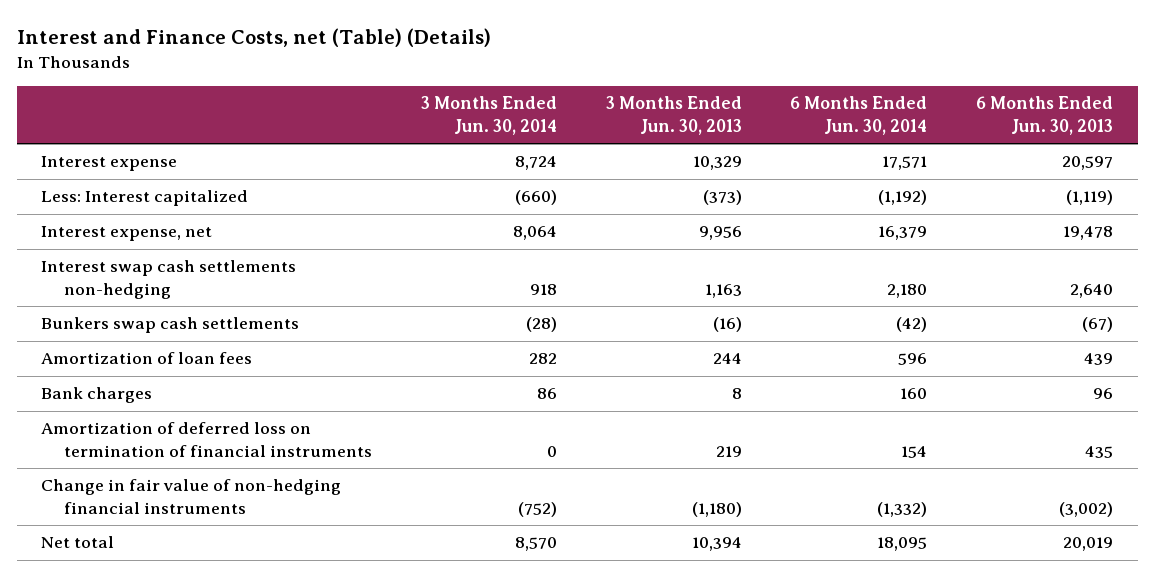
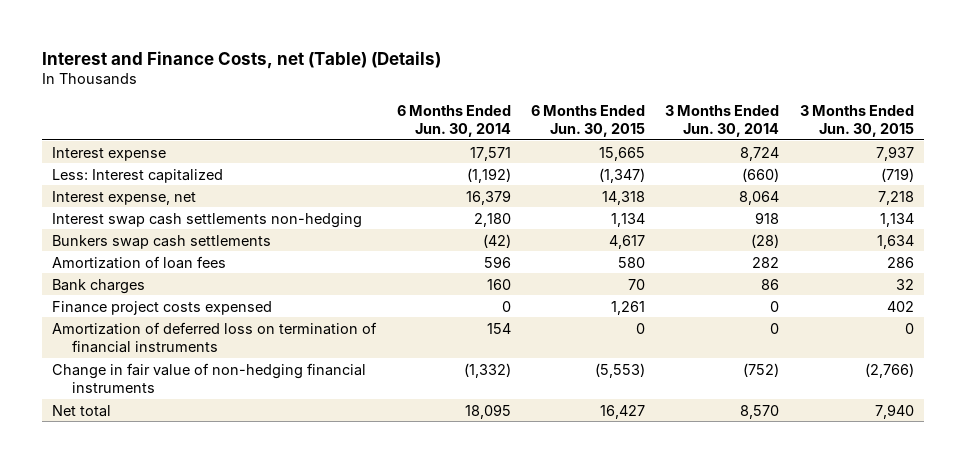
[605,96,742,136] 3 Months Ended Jun. 30, 2013 -> none
[976,96,1114,136] 6 Months Ended Jun. 30, 2013 -> none
none -> [530,104,645,138] 6 Months Ended Jun. 30, 2015
none -> [799,104,914,138] 3 Months Ended Jun. 30, 2015
none -> [52,300,273,315] Finance project costs expensed

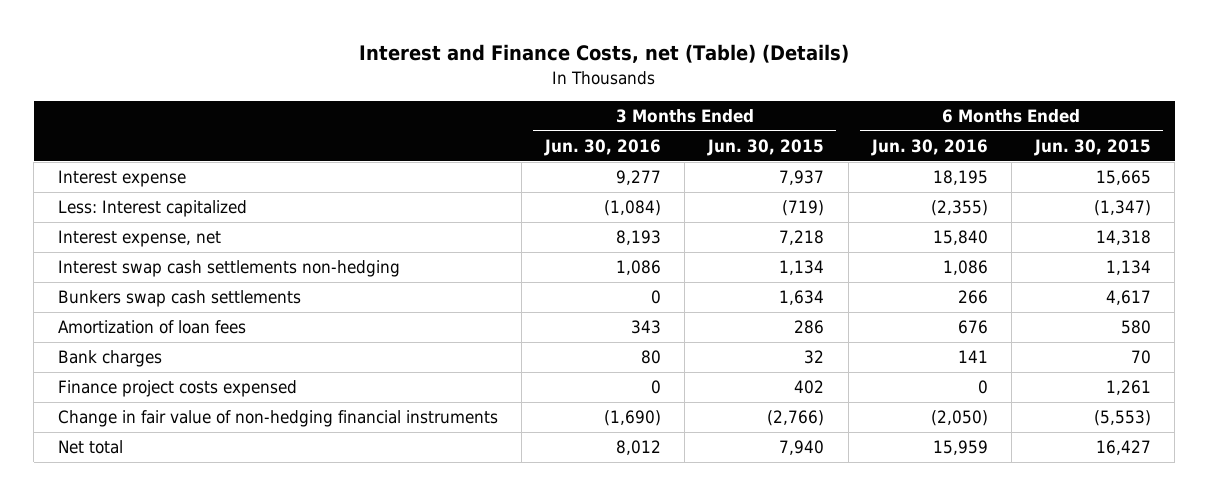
[396,104,511,138] 6 Months Ended Jun. 30, 2014 -> none
[665,104,780,138] 3 Months Ended Jun. 30, 2014 -> none
none -> [544,138,662,156] Jun. 30, 2016
none -> [870,138,988,156] Jun. 30, 2016
[52,321,378,354] Amortization of deferred loss on termination of financial instruments -> none

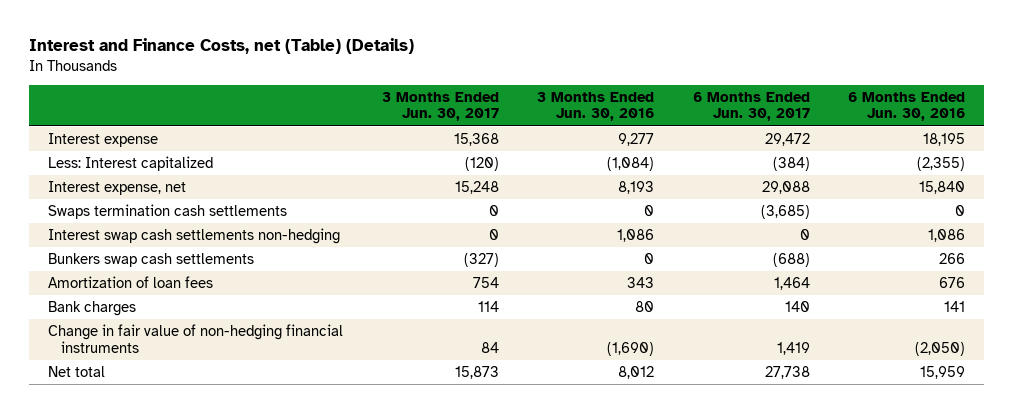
[707,138,825,156] Jun. 30, 2015 -> none
[1034,138,1152,156] Jun. 30, 2015 -> none
none -> [381,91,499,122] 3 Months Ended Jun. 30, 2017
none -> [692,91,810,122] 6 Months Ended Jun. 30, 2017
none -> [48,203,288,219] Swaps termination cash settlements
[57,380,297,398] Finance project costs expensed -> none

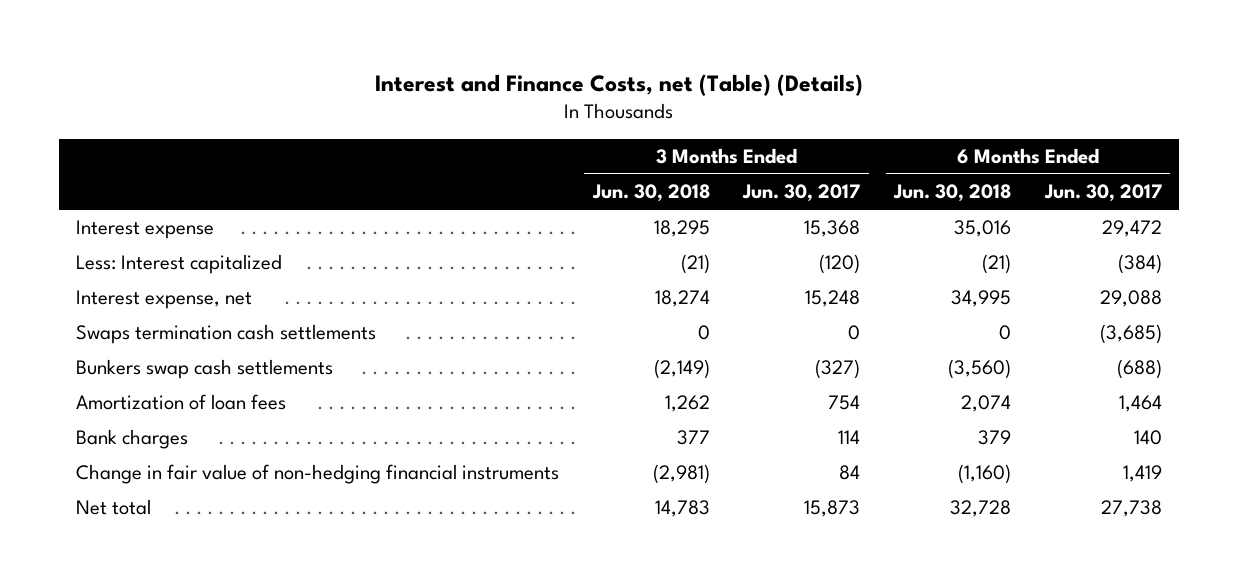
[537,91,655,122] 3 Months Ended Jun. 30, 2016 -> none
[848,91,966,122] 6 Months Ended Jun. 30, 2016 -> none
none -> [591,184,710,203] Jun. 30, 2018
none -> [893,184,1012,203] Jun. 30, 2018
[48,227,341,244] Interest swap cash settlements non-hedging -> none

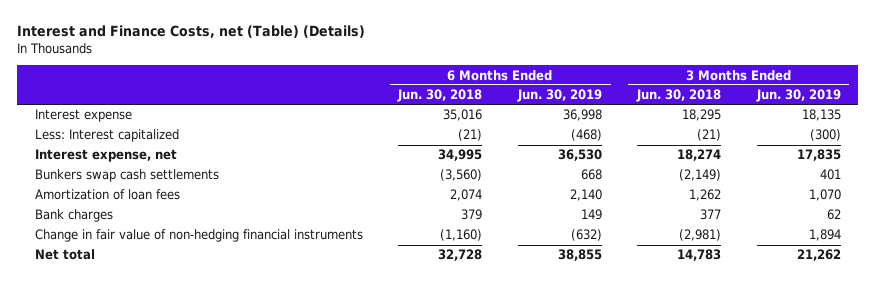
[742,184,861,203] Jun. 30, 2017 -> none
[1043,184,1162,203] Jun. 30, 2017 -> none
none -> [516,89,602,103] Jun. 30, 2019
none -> [755,89,841,103] Jun. 30, 2019
[76,324,377,345] Swaps termination cash settlements -> none

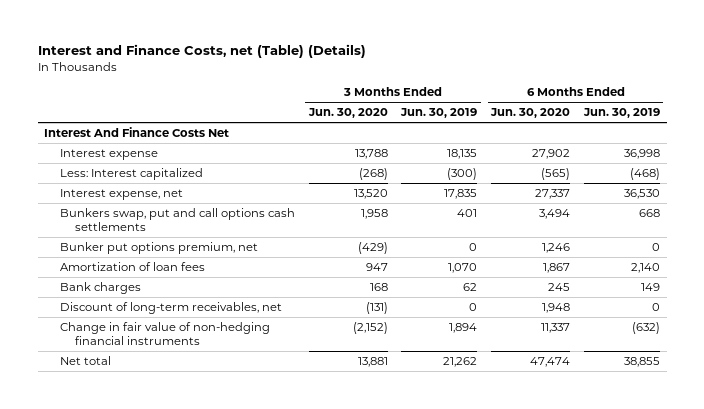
[397,89,483,103] Jun. 30, 2018 -> none
[636,89,722,103] Jun. 30, 2018 -> none
none -> [307,108,388,119] Jun. 30, 2020
none -> [490,108,571,119] Jun. 30, 2020
none -> [44,126,230,137] Interest And Finance Costs Net
[35,169,220,183] Bunkers swap cash settlements -> [59,207,295,231] Bunkers swap, put and call options cash settlements
none -> [59,241,258,254] Bunker put options premium, net
none -> [59,301,282,314] Discount of long-term receivables, net

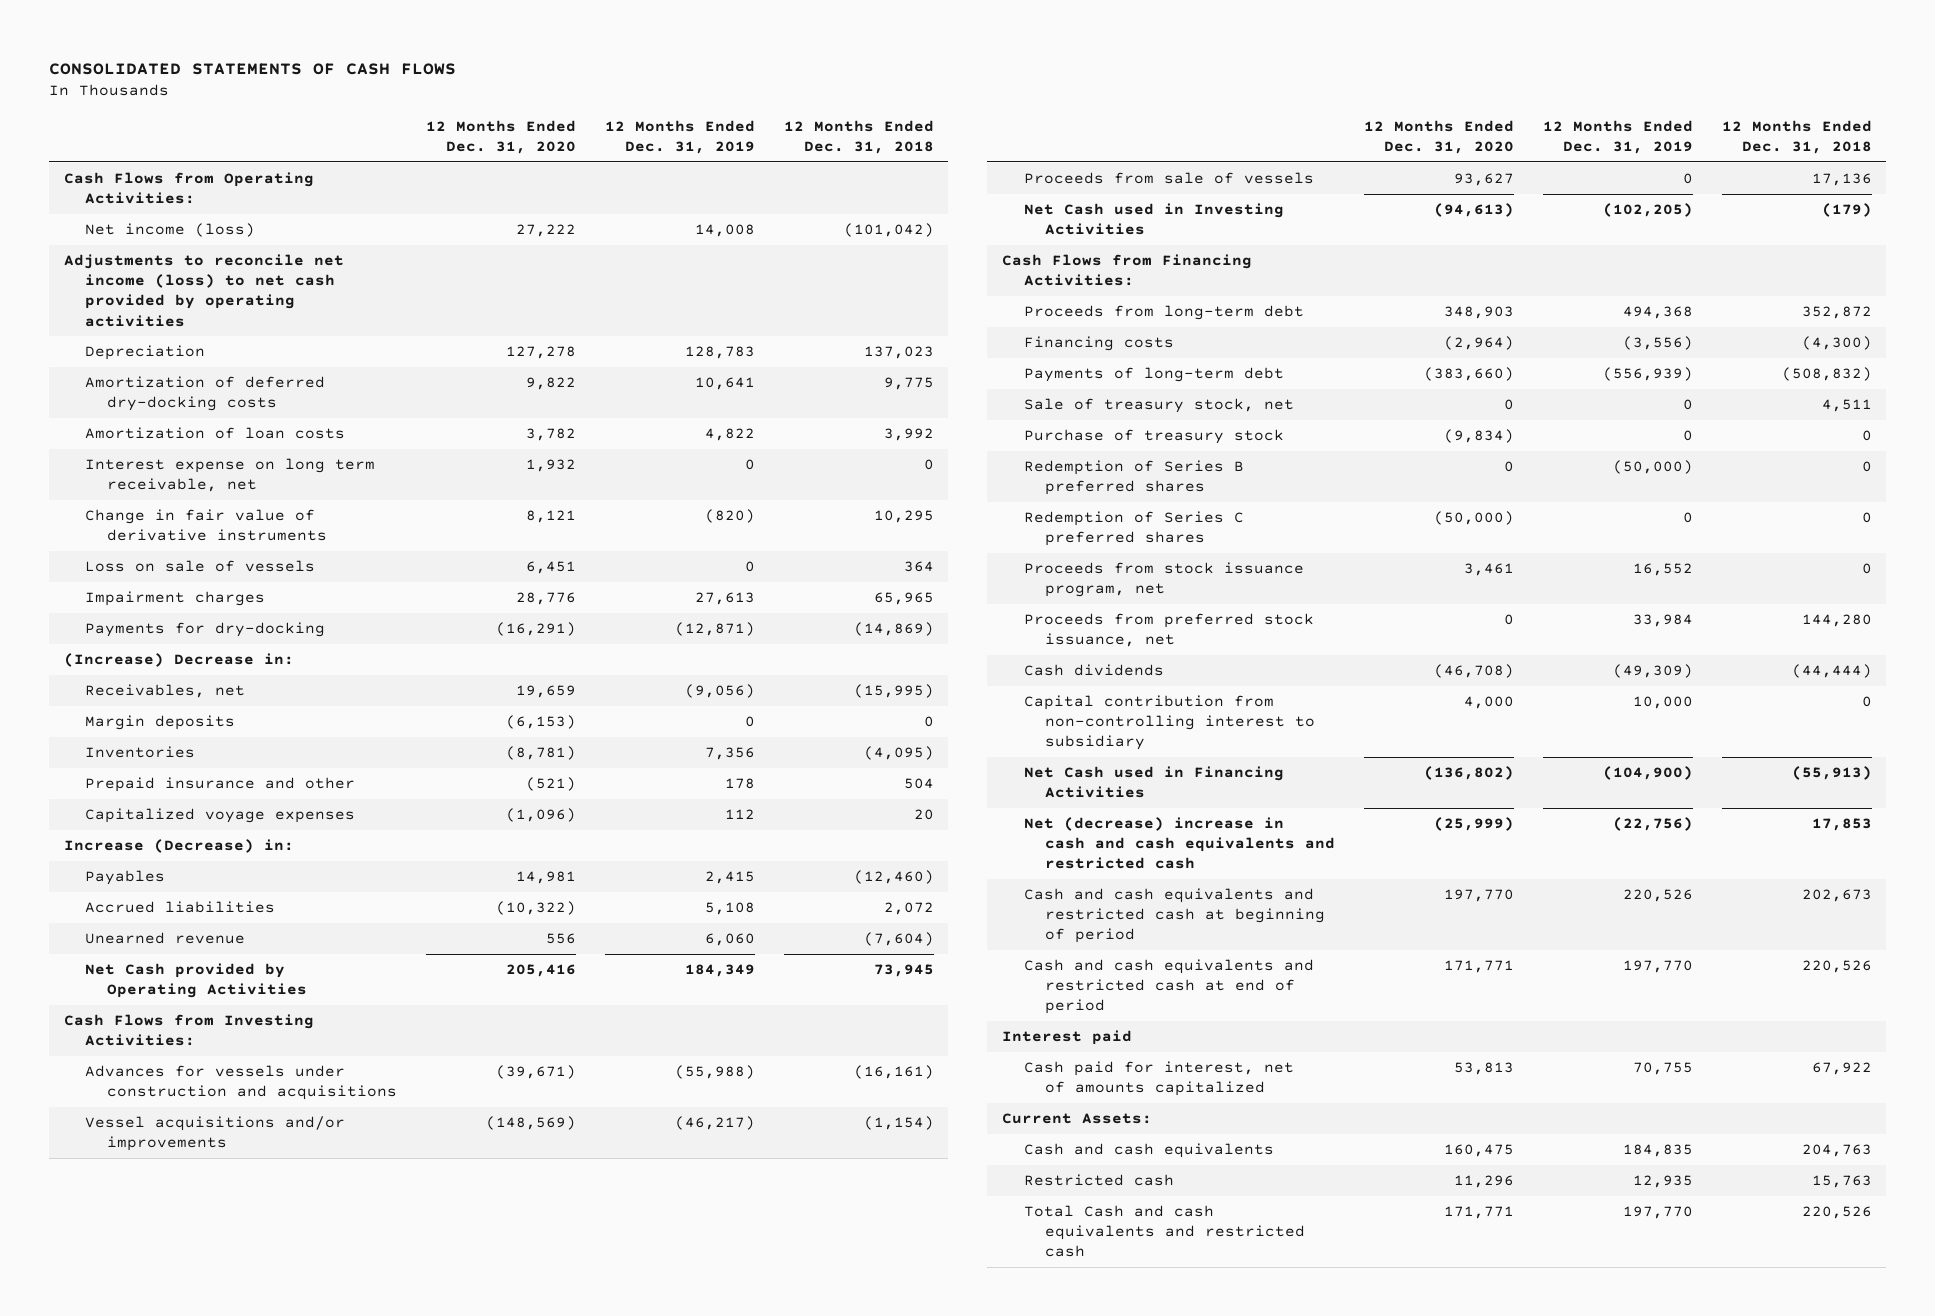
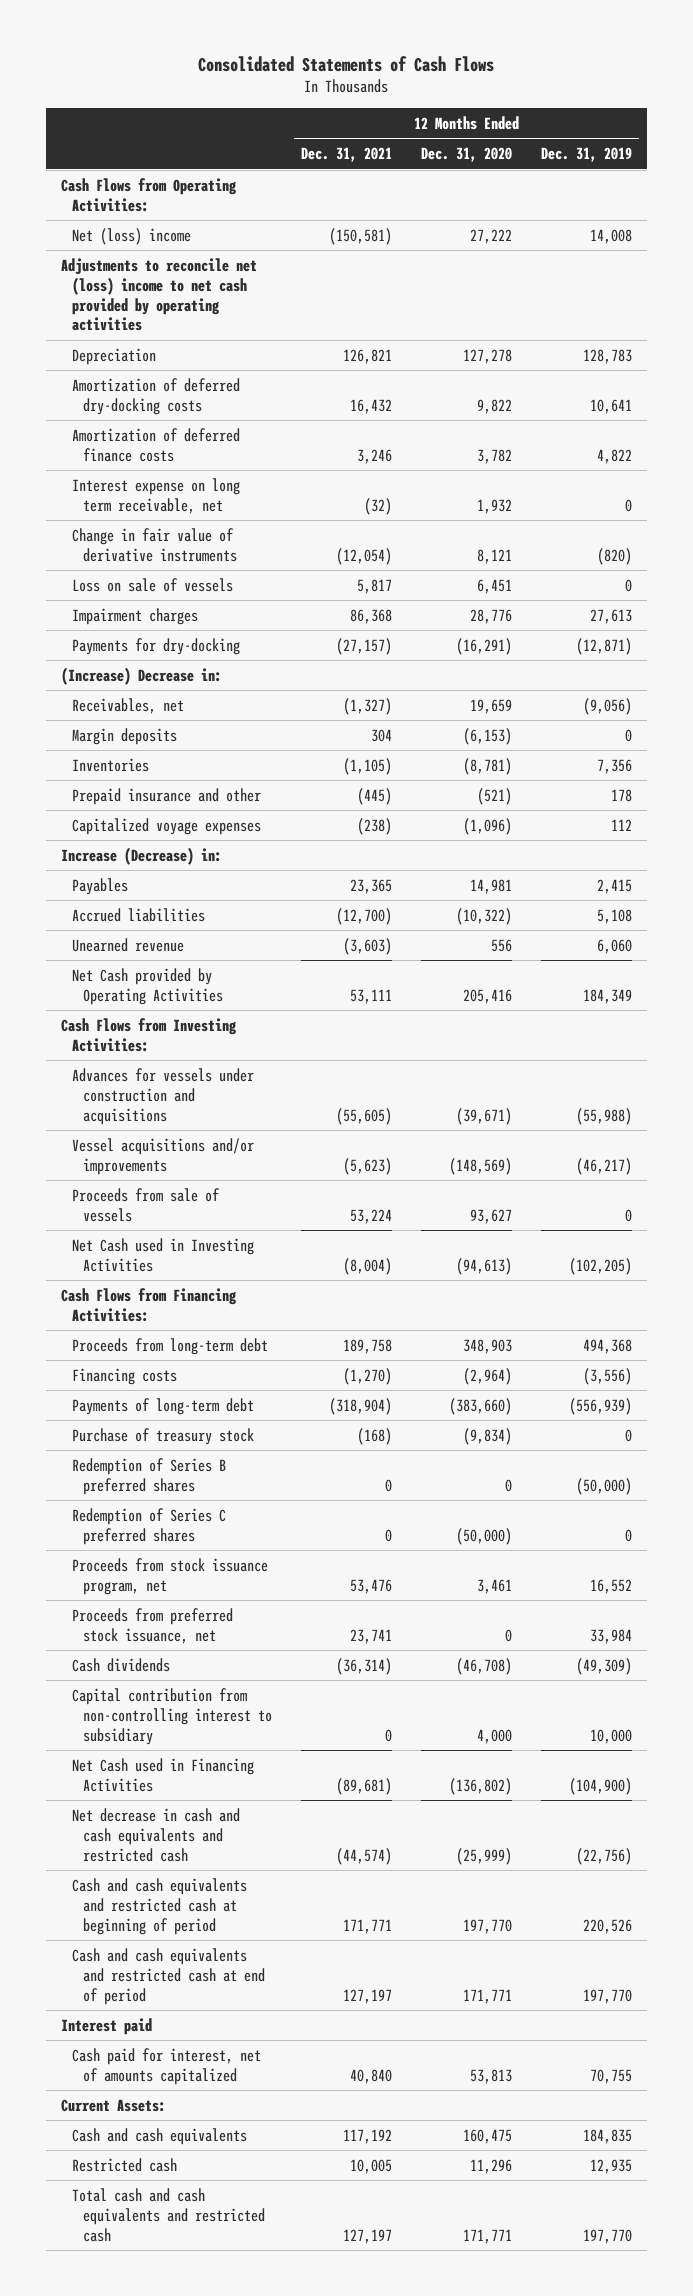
[49,62,457,75] CONSOLIDATED STATEMENTS OF CASH FLOWS -> [198,55,495,72] Consolidated Statements of Cash Flows
[783,119,934,154] 12 Months Ended Dec. 31, 2018 -> none
none -> [301,146,393,162] Dec. 31, 2021
[85,223,256,238] Net income (loss) -> [71,227,191,245] Net (loss) income
[63,254,344,327] Adjustments to reconcile net income (loss) to net cash provided by operating activities -> [60,257,257,332] Adjustments to reconcile net (loss) income to net cash provided by operating activities
[85,427,346,440] Amortization of loan costs -> [71,427,240,462] Amortization of deferred finance costs
[1023,398,1294,414] Sale of treasury stock, net -> none
[1023,817,1336,870] Net (decrease) increase in cash and cash equivalents and restricted cash -> [71,1807,240,1862] Net decrease in cash and cash equivalents and restricted cash
[1023,1205,1306,1258] Total Cash and cash equivalents and restricted cash -> [71,2187,266,2242] Total cash and cash equivalents and restricted cash

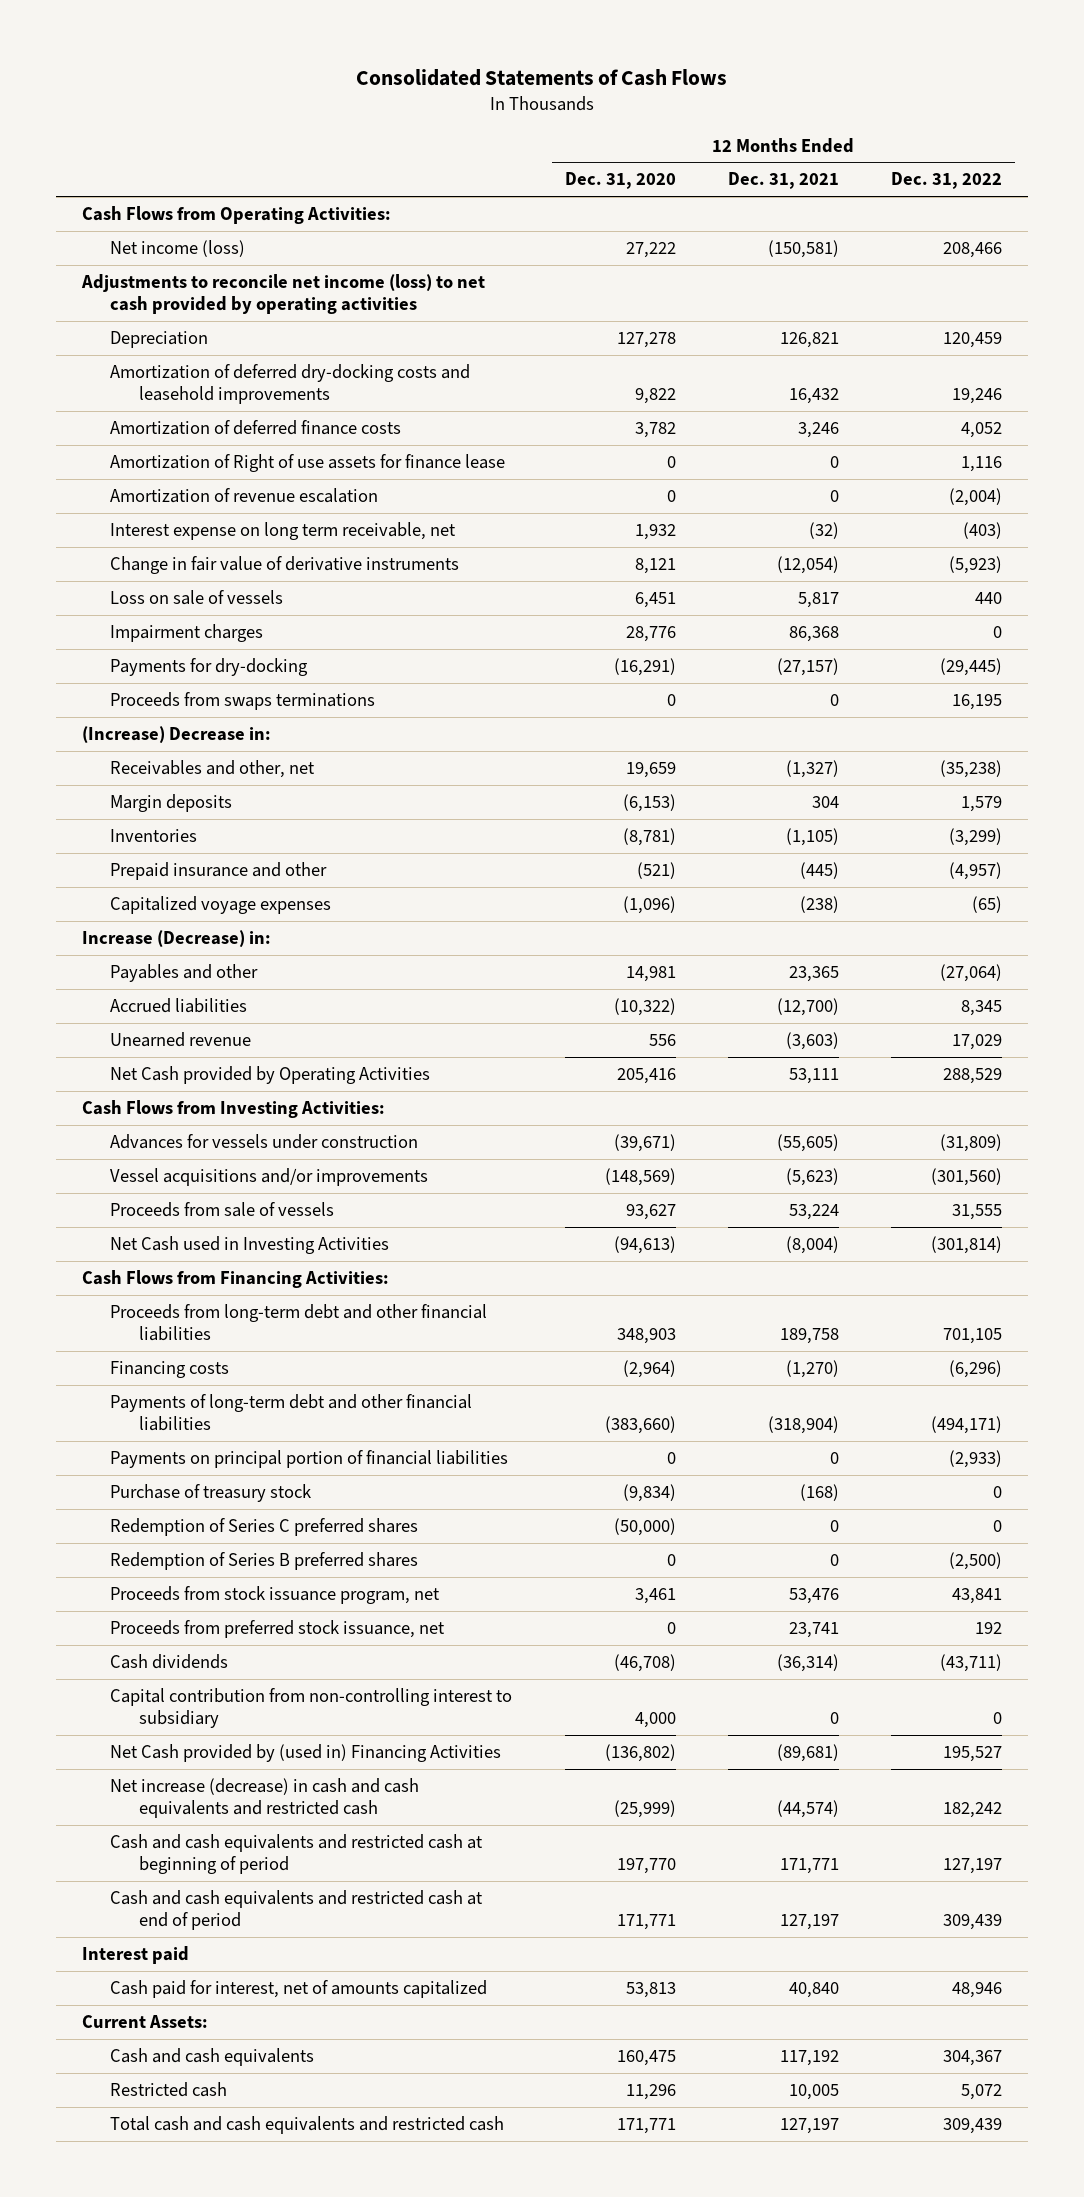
[541,146,633,162] Dec. 31, 2019 -> none
none -> [891,172,1003,190] Dec. 31, 2022
[71,227,191,245] Net (loss) income -> [110,240,246,258] Net income (loss)
[60,257,257,332] Adjustments to reconcile net (loss) income to net cash provided by operating activities -> [80,274,485,315] Adjustments to reconcile net income (loss) to net cash provided by operating activities
[71,377,240,415] Amortization of deferred dry-docking costs -> [110,364,471,405] Amortization of deferred dry-docking costs and leasehold improvements
none -> [110,454,506,473] Amortization of Right of use assets for finance lease
none -> [110,488,379,504] Amortization of revenue escalation
none -> [110,692,376,711] Proceeds from swaps terminations
[71,697,184,714] Receivables, net -> [110,760,316,779] Receivables and other, net
[71,877,128,895] Payables -> [110,964,259,983] Payables and other
[71,1067,254,1125] Advances for vessels under construction and acquisitions -> [110,1134,419,1150] Advances for vessels under construction
[71,1337,268,1355] Proceeds from long-term debt -> [110,1304,488,1342] Proceeds from long-term debt and other financial liabilities
[71,1397,254,1415] Payments of long-term debt -> [110,1394,473,1432] Payments of long-term debt and other financial liabilities
none -> [110,1450,509,1469] Payments on principal portion of financial liabilities
[71,1457,226,1495] Redemption of Series B preferred shares -> [110,1552,419,1571] Redemption of Series B preferred shares
[71,1757,254,1792] Net Cash used in Financing Activities -> [110,1744,502,1763] Net Cash provided by (used in) Financing Activities
[71,1807,240,1862] Net decrease in cash and cash equivalents and restricted cash -> [110,1778,420,1819] Net increase (decrease) in cash and cash equivalents and restricted cash

